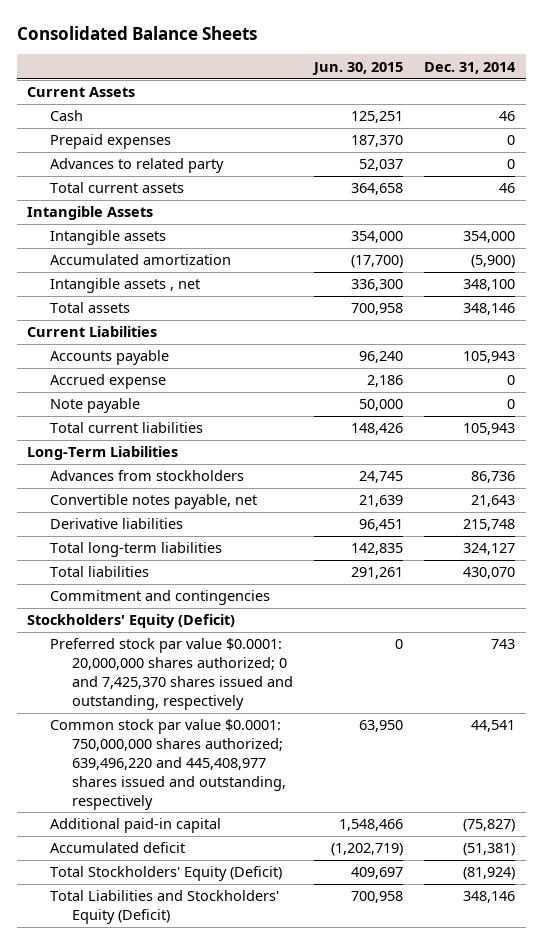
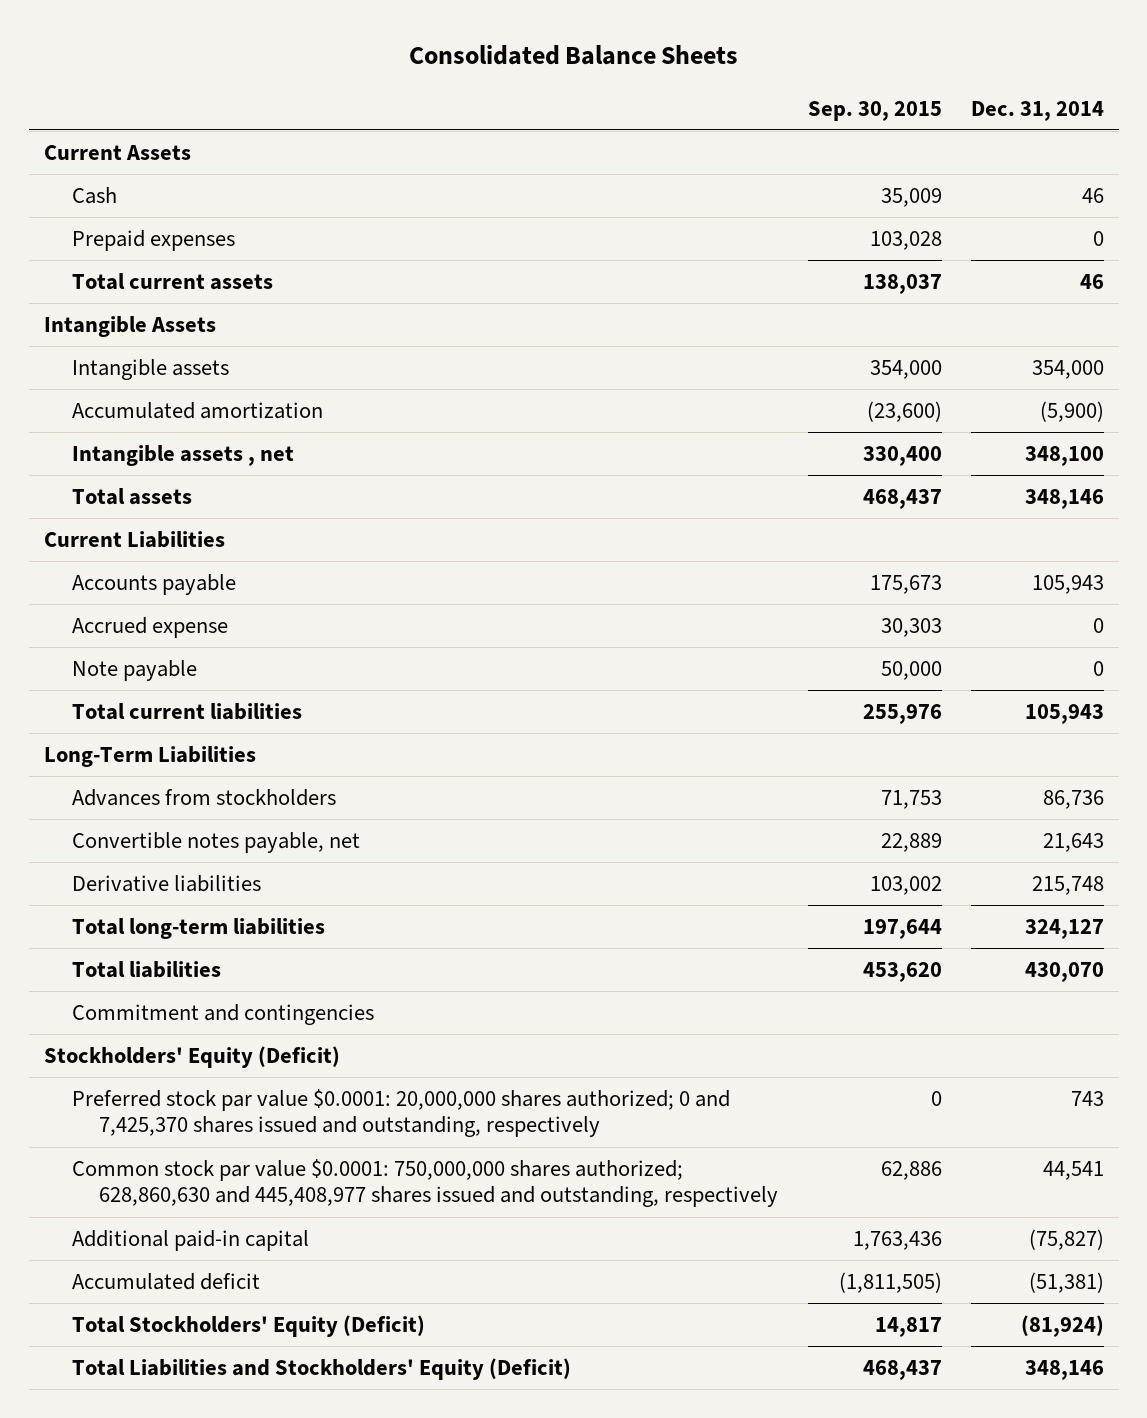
[312,61,404,75] Jun. 30, 2015 -> none
none -> [807,100,942,121] Sep. 30, 2015
[49,158,224,174] Advances to related party -> none
[49,719,286,810] Common stock par value $0.0001: 750,000,000 shares authorized; 639,496,220 and 445,408,977 shares issued and outstanding, respectively -> [71,1159,779,1208] Common stock par value $0.0001: 750,000,000 shares authorized; 628,860,630 and 445,408,977 shares issued and outstanding, respectively

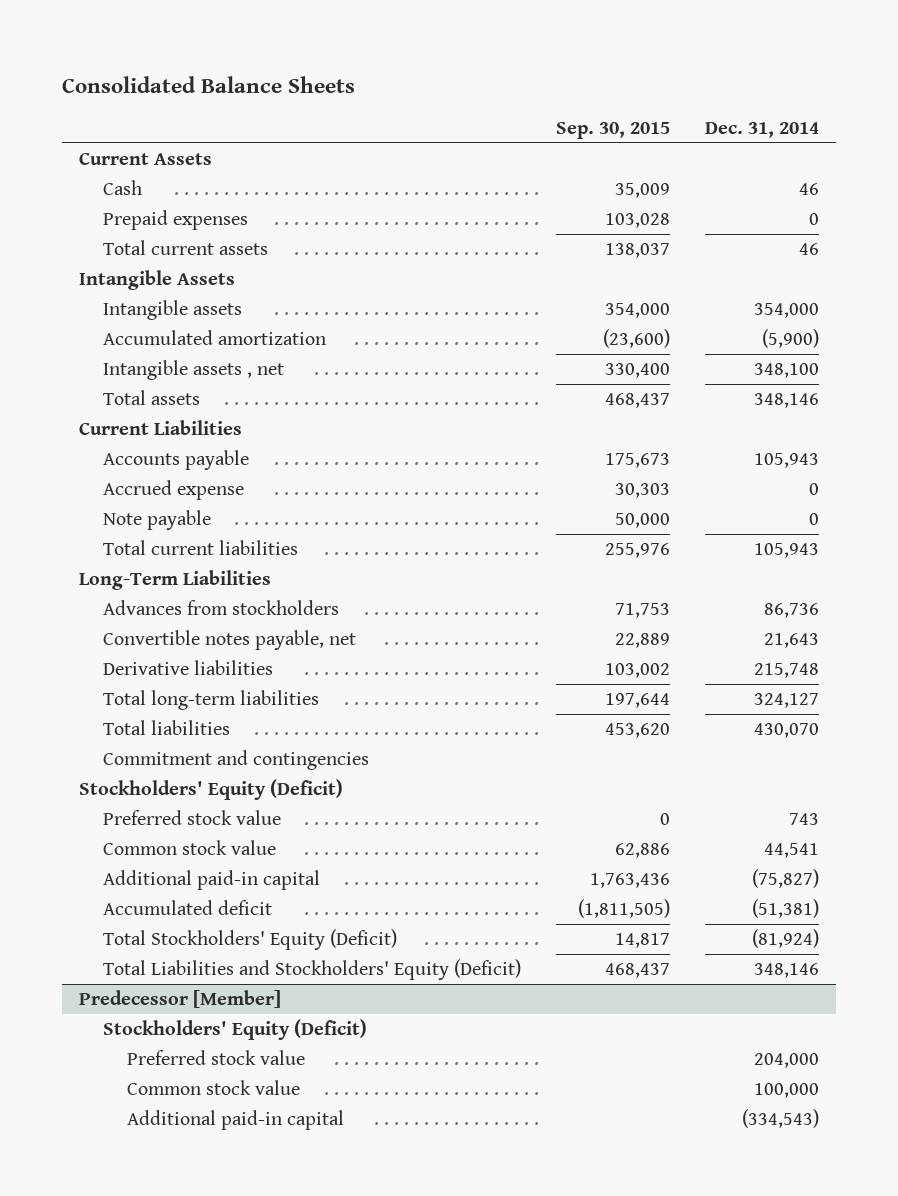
[71,1089,730,1138] Preferred stock par value $0.0001: 20,000,000 shares authorized; 0 and 7,425,370 shares issued and outstanding, respectively -> [103,810,282,826] Preferred stock value
[71,1159,779,1208] Common stock par value $0.0001: 750,000,000 shares authorized; 628,860,630 and 445,408,977 shares issued and outstanding, respectively -> [103,840,277,856] Common stock value
none -> [79,990,282,1009] Predecessor [Member]
none -> [103,1019,368,1041] Stockholders' Equity (Deficit)
none -> [126,1050,305,1066] Preferred stock value
none -> [126,1080,300,1096] Common stock value
none -> [126,1110,344,1131] Additional paid-in capital

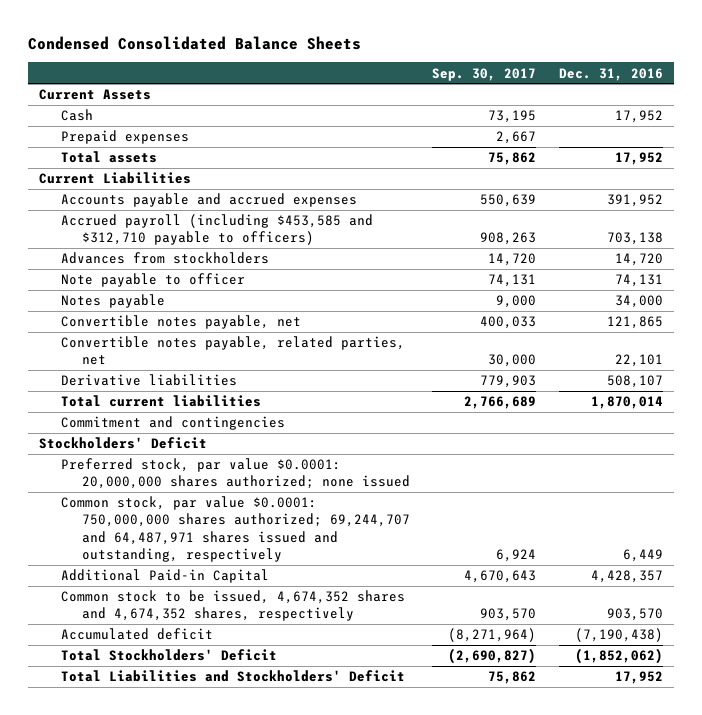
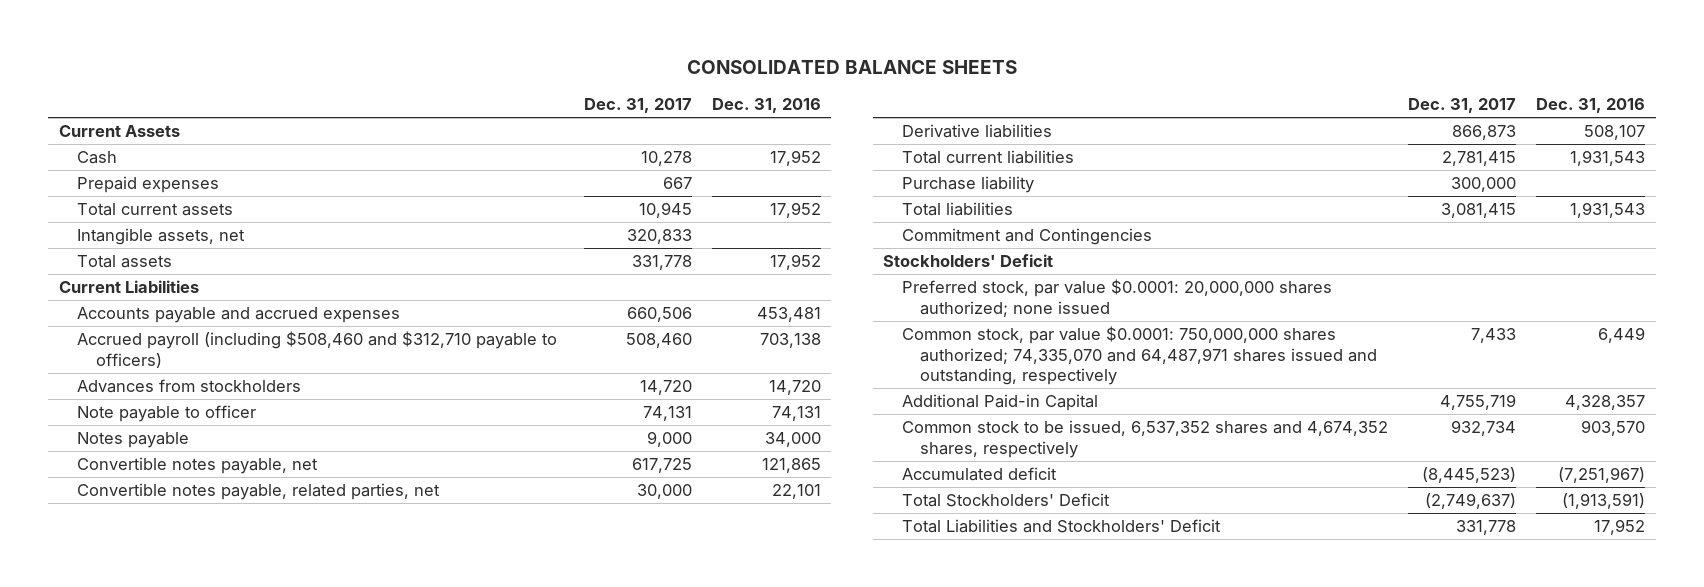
[28,35,362,50] Condensed Consolidated Balance Sheets -> [687,60,1018,75] CONSOLIDATED BALANCE SHEETS
[432,67,537,81] Sep. 30, 2017 -> none
none -> [583,98,692,114] Dec. 31, 2017
none -> [77,203,234,217] Total current assets
none -> [77,228,246,246] Intangible assets, net
[606,194,663,208] 391,952 -> [757,307,822,323] 453,481
[60,214,373,246] Accrued payroll (including $453,585 and $312,710 payable to officers) -> [77,331,558,368] Accrued payroll (including $508,460 and $312,710 payable to officers)
[590,396,663,410] 1,870,014 -> [1570,150,1646,167] 1,931,543
none -> [901,176,1034,194] Purchase liability
none -> [901,202,1013,217] Total liabilities
[60,416,285,431] Commitment and contingencies -> [901,228,1152,246] Commitment and Contingencies
[60,496,410,563] Common stock, par value $0.0001: 750,000,000 shares authorized; 69,244,707 and 64,487,971 shares issued and outstanding, respectively -> [901,326,1378,385] Common stock, par value $0.0001: 750,000,000 shares authorized; 74,335,070 and 64,487,971 shares issued and outstanding, respectively
[590,570,663,584] 4,428,357 -> [1565,395,1646,411] 4,328,357
[60,590,405,622] Common stock to be issued, 4,674,352 shares and 4,674,352 shares, respectively -> [901,420,1388,458] Common stock to be issued, 6,537,352 shares and 4,674,352 shares, respectively
[574,628,663,643] (7,190,438) -> [1558,467,1646,484] (7,251,967)
[574,648,663,665] (1,852,062) -> [1562,493,1646,510] (1,913,591)

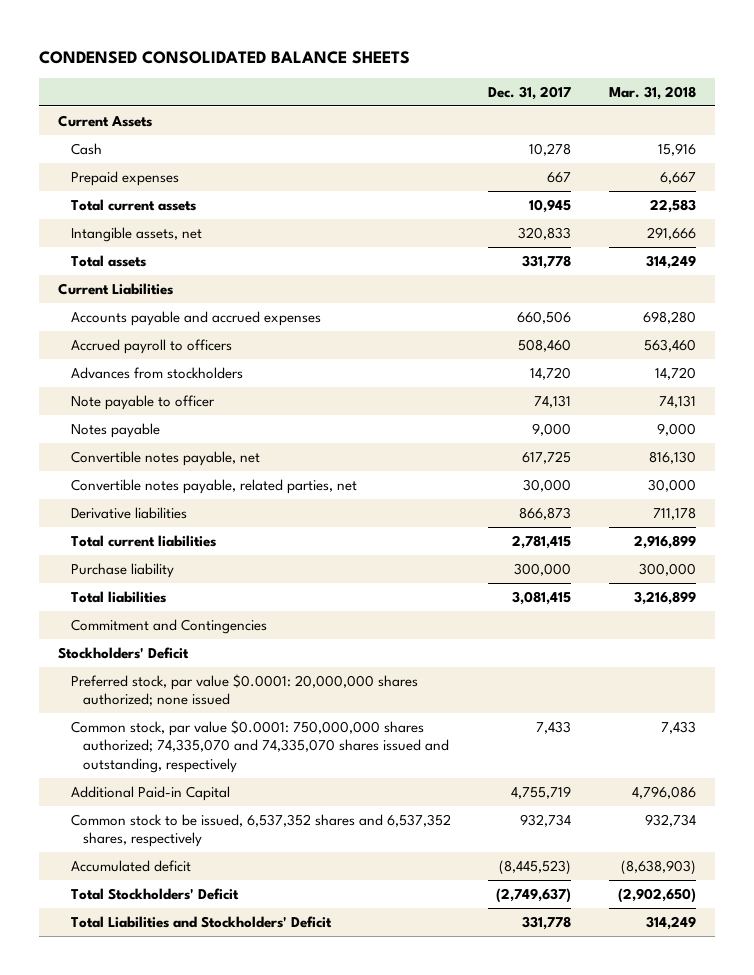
[687,60,1018,75] CONSOLIDATED BALANCE SHEETS -> [39,50,411,64] CONDENSED CONSOLIDATED BALANCE SHEETS
[712,98,822,114] Dec. 31, 2016 -> none
none -> [608,85,696,100] Mar. 31, 2018
[77,331,558,368] Accrued payroll (including $508,460 and $312,710 payable to officers) -> [70,339,232,355] Accrued payroll to officers
[901,326,1378,385] Common stock, par value $0.0001: 750,000,000 shares authorized; 74,335,070 and 64,487,971 shares issued and outstanding, respectively -> [70,720,450,773] Common stock, par value $0.0001: 750,000,000 shares authorized; 74,335,070 and 74,335,070 shares issued and outstanding, respectively
[901,420,1388,458] Common stock to be issued, 6,537,352 shares and 4,674,352 shares, respectively -> [70,814,451,848] Common stock to be issued, 6,537,352 shares and 6,537,352 shares, respectively

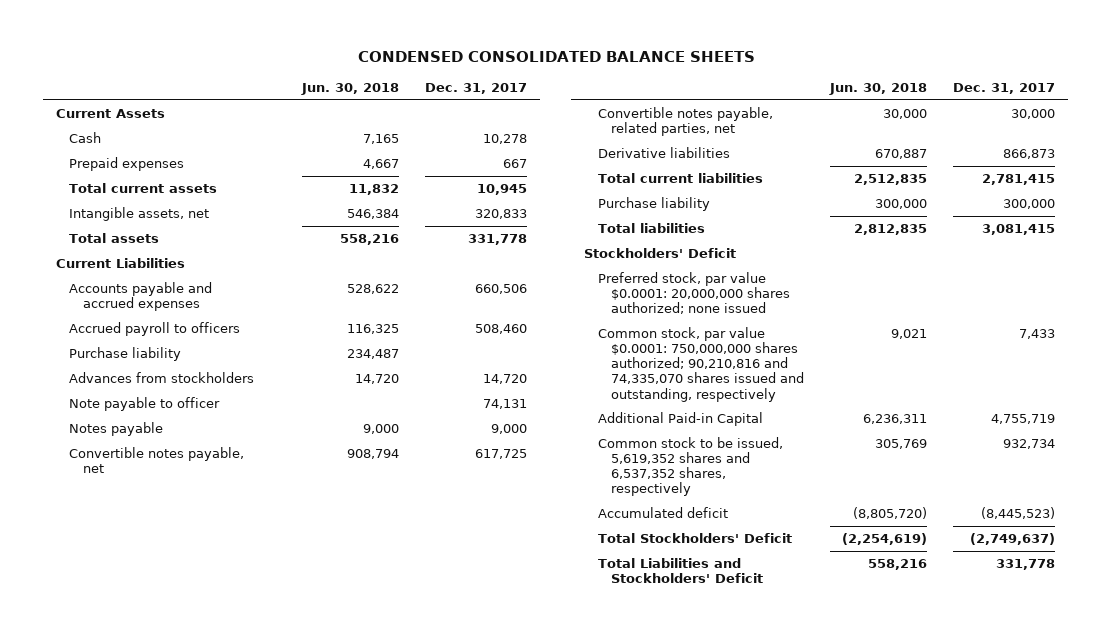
[608,85,696,100] Mar. 31, 2018 -> none
none -> [300,82,399,95] Jun. 30, 2018
none -> [69,346,182,361] Purchase liability
[70,619,267,635] Commitment and Contingencies -> none
[70,720,450,773] Common stock, par value $0.0001: 750,000,000 shares authorized; 74,335,070 and 74,335,070 shares issued and outstanding, respectively -> [597,326,805,402] Common stock, par value $0.0001: 750,000,000 shares authorized; 90,210,816 and 74,335,070 shares issued and outstanding, respectively
[70,814,451,848] Common stock to be issued, 6,537,352 shares and 6,537,352 shares, respectively -> [597,436,783,497] Common stock to be issued, 5,619,352 shares and 6,537,352 shares, respectively

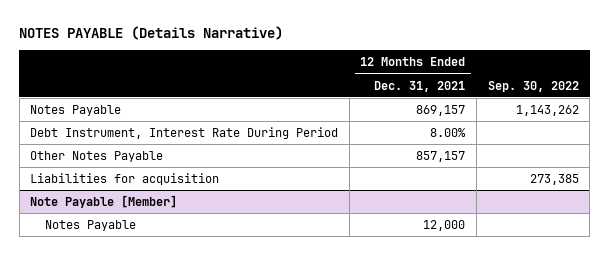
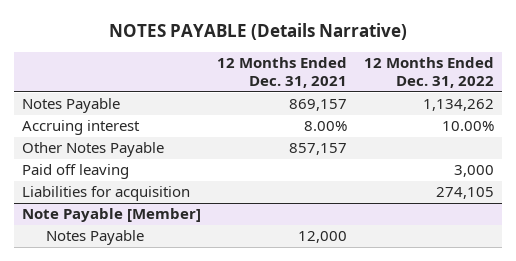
[487,80,579,92] Sep. 30, 2022 -> none
none -> [363,57,494,89] 12 Months Ended Dec. 31, 2022
[30,127,339,140] Debt Instrument, Interest Rate During Period -> [22,120,141,136] Accruing interest
none -> [22,164,130,180] Paid off leaving

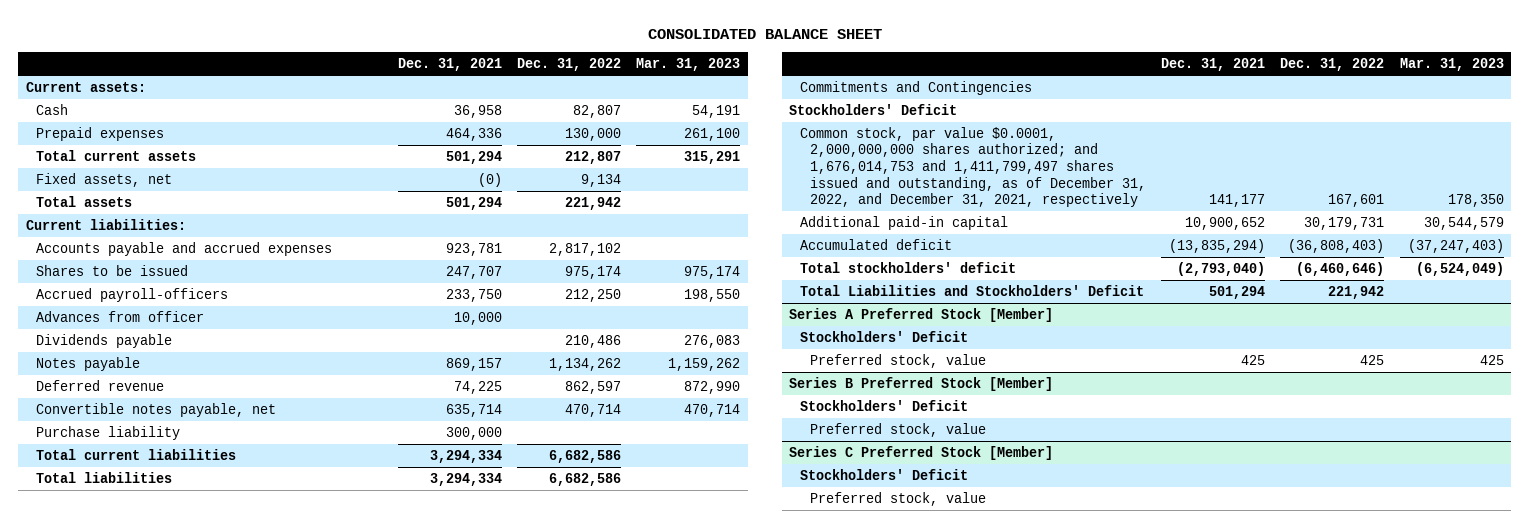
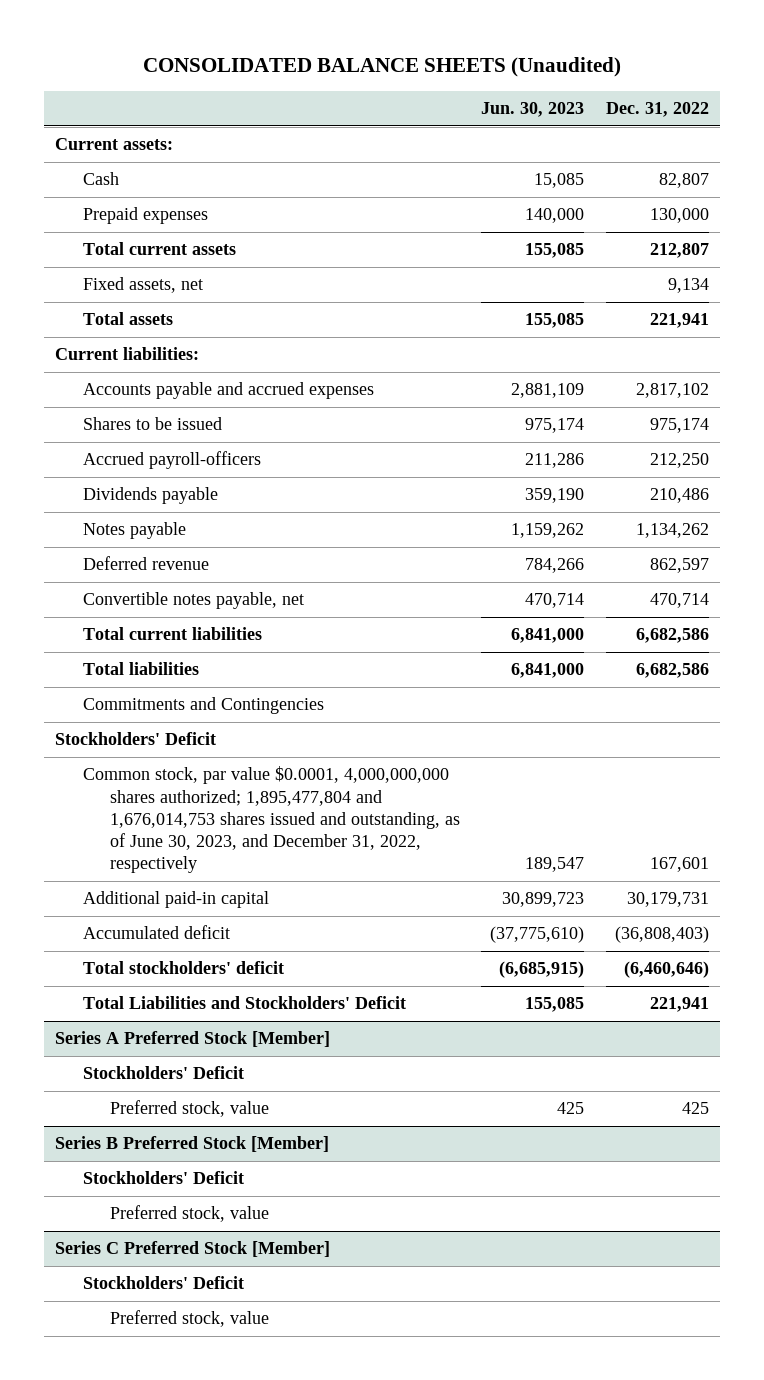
[647,29,882,40] CONSOLIDATED BALANCE SHEET -> [142,57,621,78] CONSOLIDATED BALANCE SHEETS (Unaudited)
[397,58,502,72] Dec. 31, 2021 -> none
[636,58,741,72] Mar. 31, 2023 -> none
none -> [481,101,585,117] Jun. 30, 2023
[565,196,622,210] 221,942 -> [649,313,709,329] 221,941
[36,310,205,322] Advances from officer -> none
[36,425,181,440] Purchase liability -> none
[799,126,1146,208] Common stock, par value $0.0001, 2,000,000,000 shares authorized; and 1,676,014,753 and 1,411,799,497 shares issued and outstanding, as of December 31, 2022, and December 31, 2021, respectively -> [82,766,461,873] Common stock, par value $0.0001, 4,000,000,000 shares authorized; 1,895,477,804 and 1,676,014,753 shares issued and outstanding, as of June 30, 2023, and December 31, 2022, respectively
[1328,285,1385,299] 221,942 -> [649,997,709,1013] 221,941

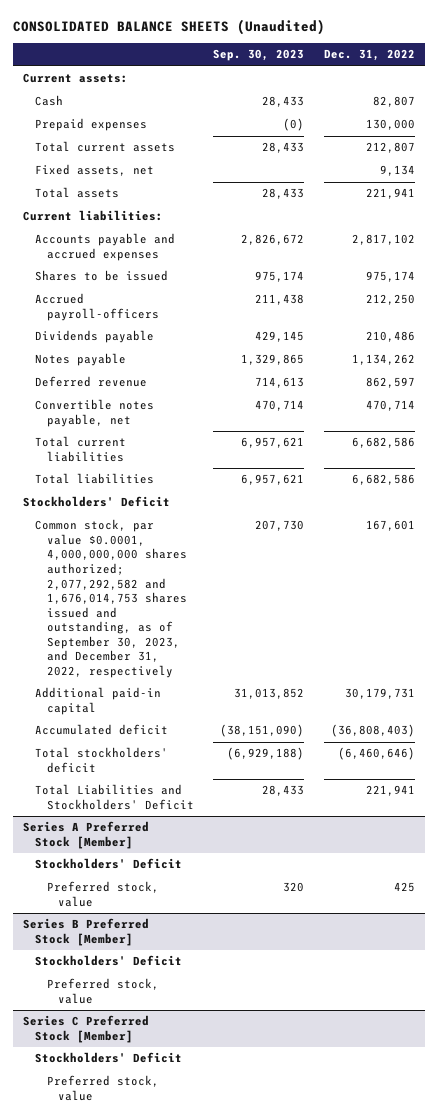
[481,101,585,117] Jun. 30, 2023 -> none
none -> [213,49,305,62] Sep. 30, 2023
[82,697,324,715] Commitments and Contingencies -> none
[82,766,461,873] Common stock, par value $0.0001, 4,000,000,000 shares authorized; 1,895,477,804 and 1,676,014,753 shares issued and outstanding, as of June 30, 2023, and December 31, 2022, respectively -> [34,519,187,678] Common stock, par value $0.0001, 4,000,000,000 shares authorized; 2,077,292,582 and 1,676,014,753 shares issued and outstanding, as of September 30, 2023, and December 31, 2022, respectively

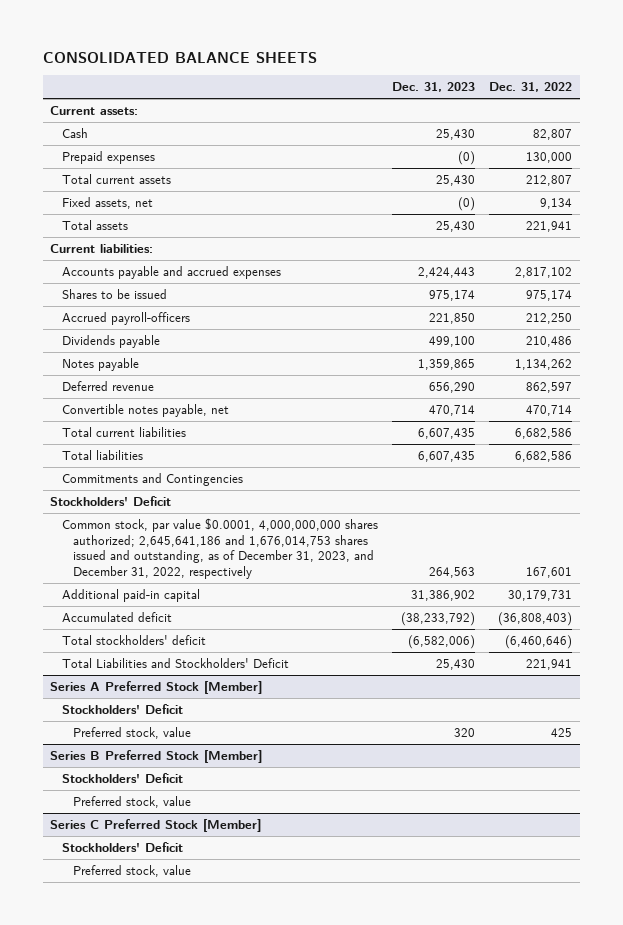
[13,19,326,36] CONSOLIDATED BALANCE SHEETS (Unaudited) -> [43,51,318,63] CONSOLIDATED BALANCE SHEETS
[213,49,305,62] Sep. 30, 2023 -> none
none -> [392,82,476,93] Dec. 31, 2023
none -> [61,473,243,487] Commitments and Contingencies
[34,519,187,678] Common stock, par value $0.0001, 4,000,000,000 shares authorized; 2,077,292,582 and 1,676,014,753 shares issued and outstanding, as of September 30, 2023, and December 31, 2022, respectively -> [61,518,378,579] Common stock, par value $0.0001, 4,000,000,000 shares authorized; 2,645,641,186 and 1,676,014,753 shares issued and outstanding, as of December 31, 2023, and December 31, 2022, respectively

